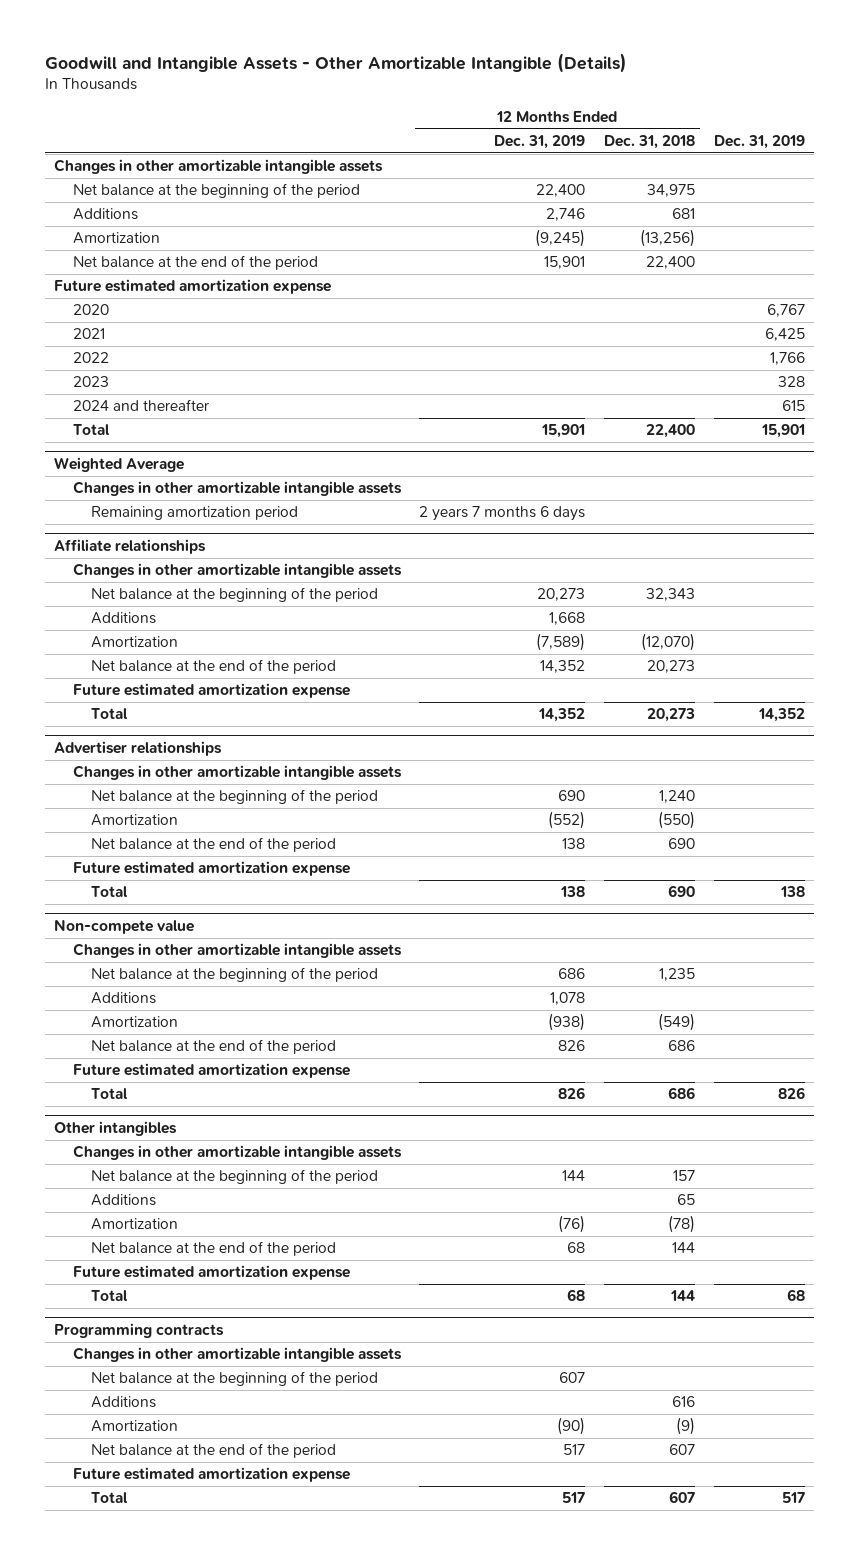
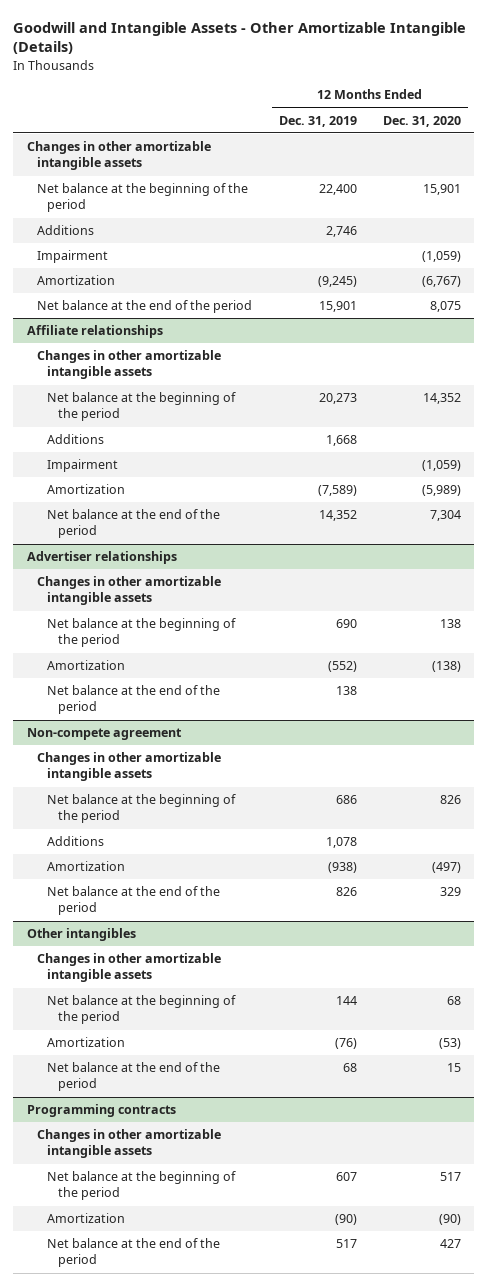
[603,134,695,149] Dec. 31, 2018 -> none
[713,134,805,149] Dec. 31, 2019 -> none
none -> [383,115,462,127] Dec. 31, 2020
none -> [36,250,108,264] Impairment
[54,279,332,295] Future estimated amortization expense -> none
[72,304,109,316] 2020 -> none
[72,328,105,340] 2021 -> none
[72,352,109,364] 2022 -> none
[72,376,109,388] 2023 -> none
[72,399,209,412] 2024 and thereafter -> none
[72,424,110,436] Total -> none
[54,456,185,472] Weighted Average -> none
[72,481,402,497] Changes in other amortizable intangible assets -> none
[91,506,299,521] Remaining amortization period -> none
none -> [47,459,119,473] Impairment
[72,683,350,699] Future estimated amortization expense -> none
[91,708,129,720] Total -> none
[72,861,350,877] Future estimated amortization expense -> none
[91,886,129,898] Total -> none
[54,919,195,934] Non-compete value -> [26,728,182,741] Non-compete agreement
[72,1063,350,1079] Future estimated amortization expense -> none
[91,1088,129,1100] Total -> none
[91,1194,157,1207] Additions -> none
[72,1265,350,1281] Future estimated amortization expense -> none
[91,1290,129,1302] Total -> none
[91,1396,157,1409] Additions -> none
[72,1467,350,1483] Future estimated amortization expense -> none
[91,1492,129,1504] Total -> none

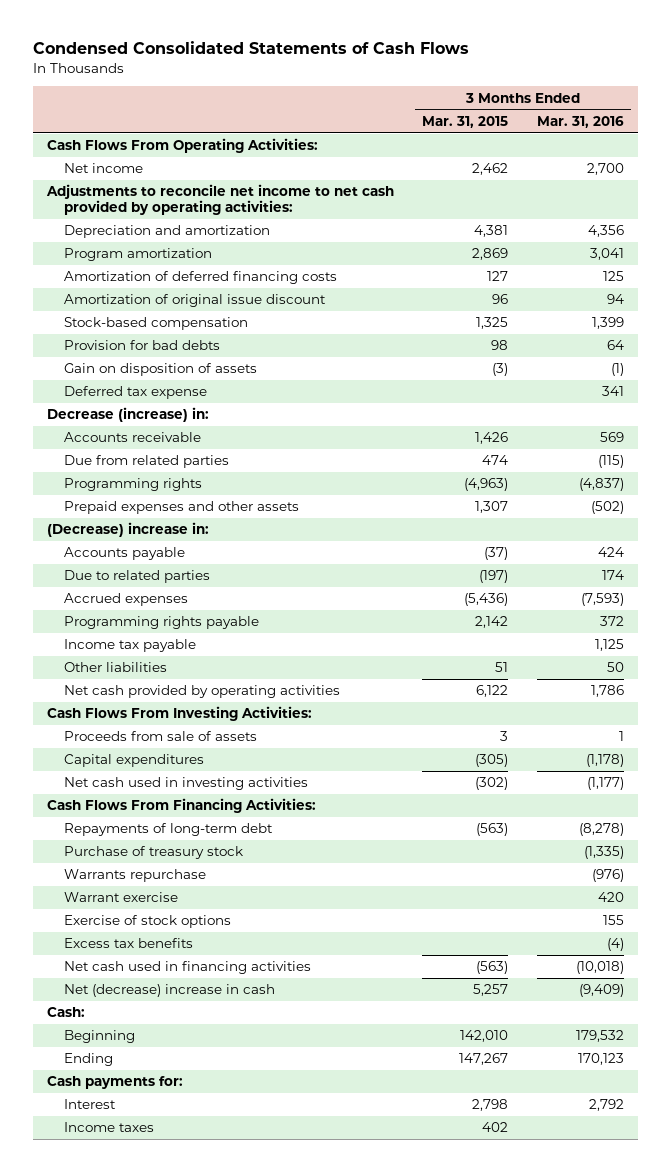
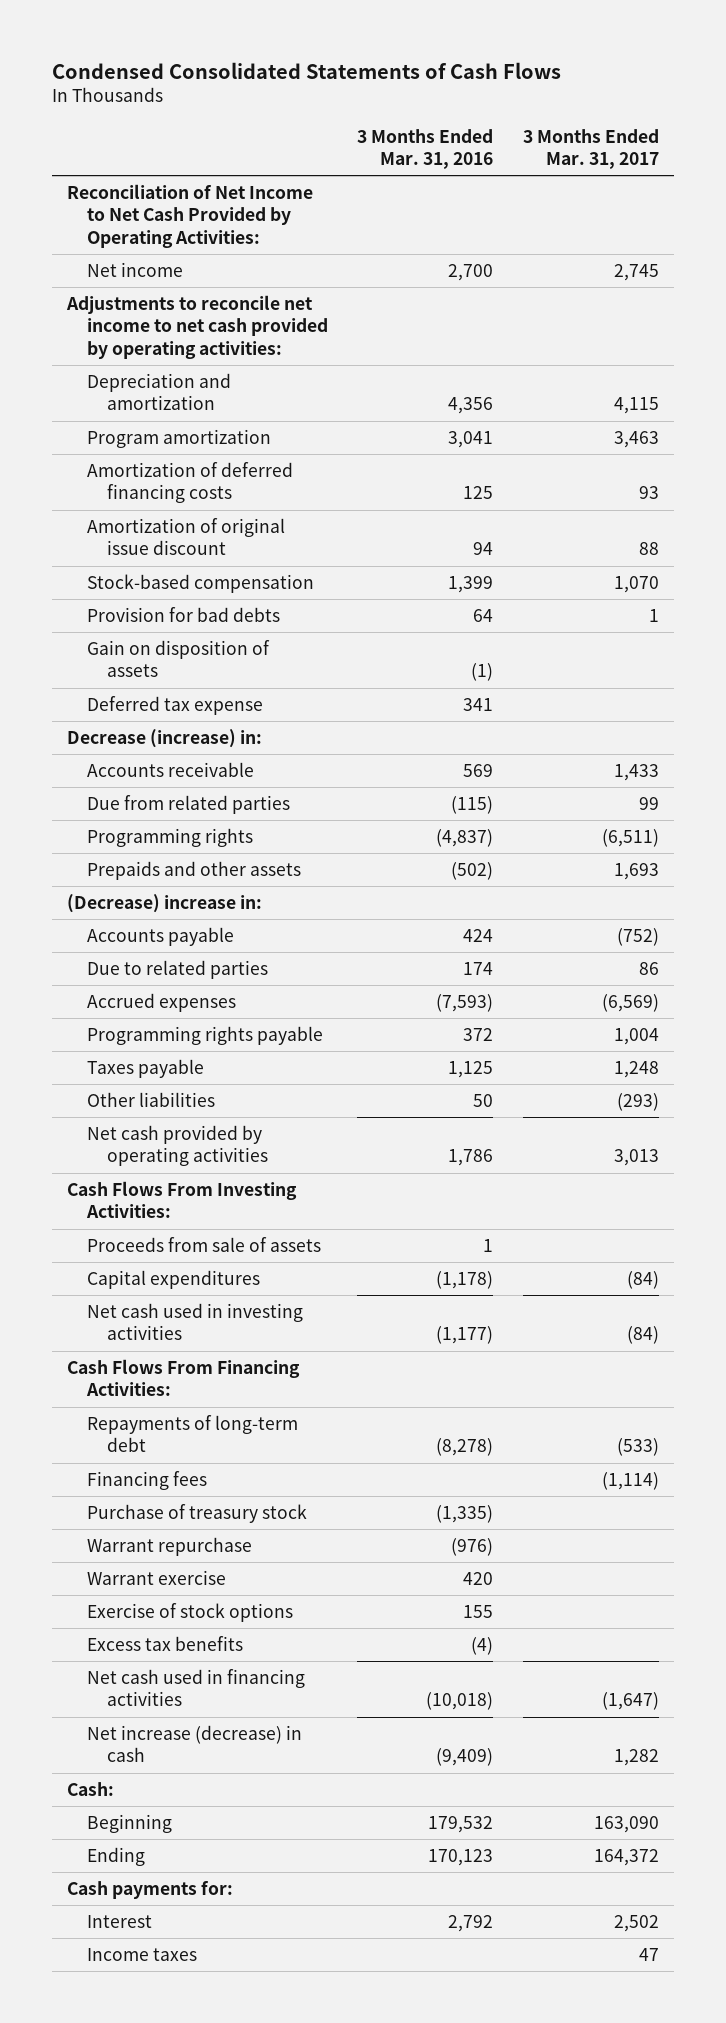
[422,115,509,128] Mar. 31, 2015 -> none
none -> [522,128,659,170] 3 Months Ended Mar. 31, 2017
[46,138,318,154] Cash Flows From Operating Activities: -> [66,183,313,248] Reconciliation of Net Income to Net Cash Provided by Operating Activities:
[64,501,300,515] Prepaid expenses and other assets -> [86,860,301,880] Prepaids and other assets
[64,639,197,653] Income tax payable -> [86,1058,204,1078] Taxes payable
none -> [86,1470,207,1490] Financing fees
[64,869,207,883] Warrants repurchase -> [86,1536,252,1556] Warrant repurchase
[64,984,276,998] Net (decrease) increase in cash -> [86,1724,302,1763] Net increase (decrease) in cash

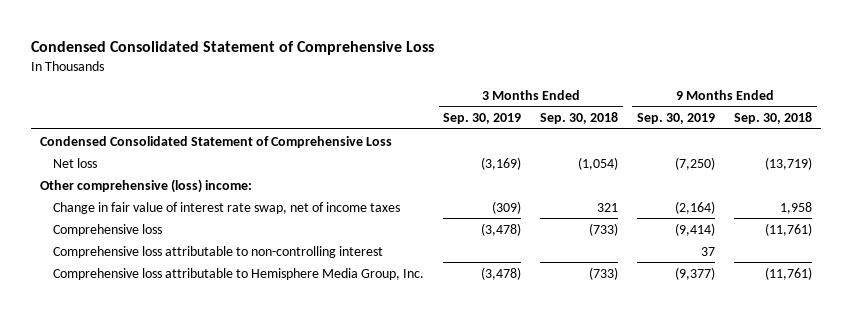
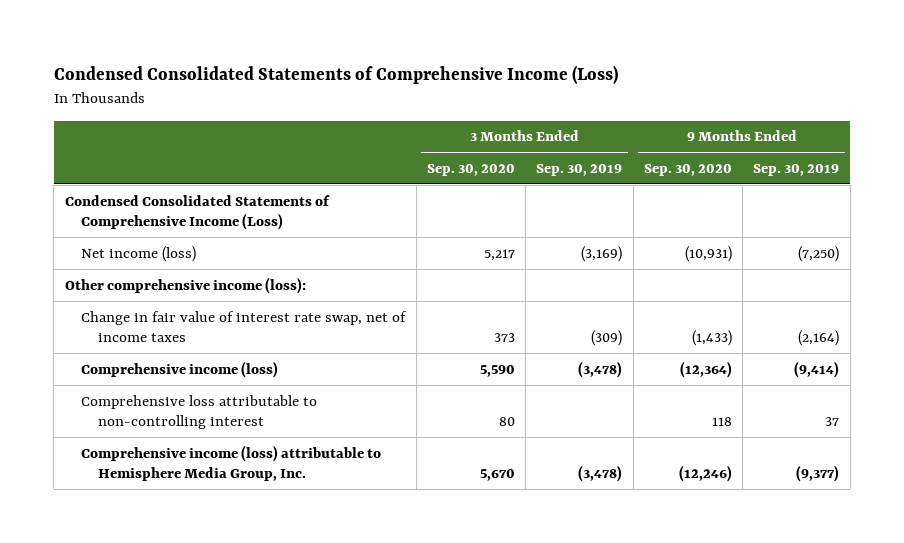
[30,41,434,56] Condensed Consolidated Statement of Comprehensive Loss -> [53,65,618,85] Condensed Consolidated Statements of Comprehensive Income (Loss)
[540,111,619,124] Sep. 30, 2018 -> none
[733,111,812,124] Sep. 30, 2018 -> none
none -> [426,163,515,176] Sep. 30, 2020
none -> [643,163,732,176] Sep. 30, 2020
[40,135,393,148] Condensed Consolidated Statement of Comprehensive Loss -> [64,194,330,230] Condensed Consolidated Statements of Comprehensive Income (Loss)
[53,157,98,168] Net loss -> [81,245,197,262] Net income (loss)
[40,178,253,193] Other comprehensive (loss) income: -> [64,276,306,294] Other comprehensive income (loss):
[53,223,163,236] Comprehensive loss -> [81,360,279,378] Comprehensive income (loss)
[53,267,425,280] Comprehensive loss attributable to Hemisphere Media Group, Inc. -> [81,444,382,481] Comprehensive income (loss) attributable to Hemisphere Media Group, Inc.

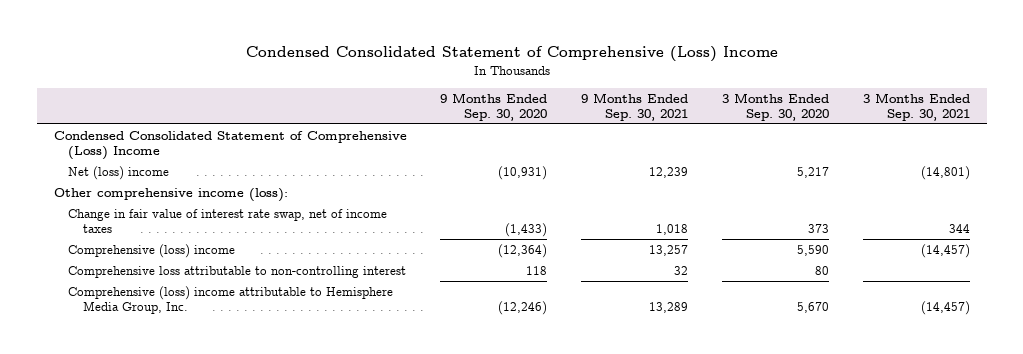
[53,65,618,85] Condensed Consolidated Statements of Comprehensive Income (Loss) -> [245,46,778,63] Condensed Consolidated Statement of Comprehensive (Loss) Income
[536,163,623,176] Sep. 30, 2019 -> none
[753,163,840,176] Sep. 30, 2019 -> none
none -> [581,92,689,122] 9 Months Ended Sep. 30, 2021
none -> [862,92,970,122] 3 Months Ended Sep. 30, 2021
[64,194,330,230] Condensed Consolidated Statements of Comprehensive Income (Loss) -> [53,130,407,161] Condensed Consolidated Statement of Comprehensive (Loss) Income
[81,245,197,262] Net income (loss) -> [68,165,170,180] Net (loss) income
[81,360,279,378] Comprehensive income (loss) -> [68,243,236,258] Comprehensive (loss) income
[81,444,382,481] Comprehensive income (loss) attributable to Hemisphere Media Group, Inc. -> [68,285,394,315] Comprehensive (loss) income attributable to Hemisphere Media Group, Inc.

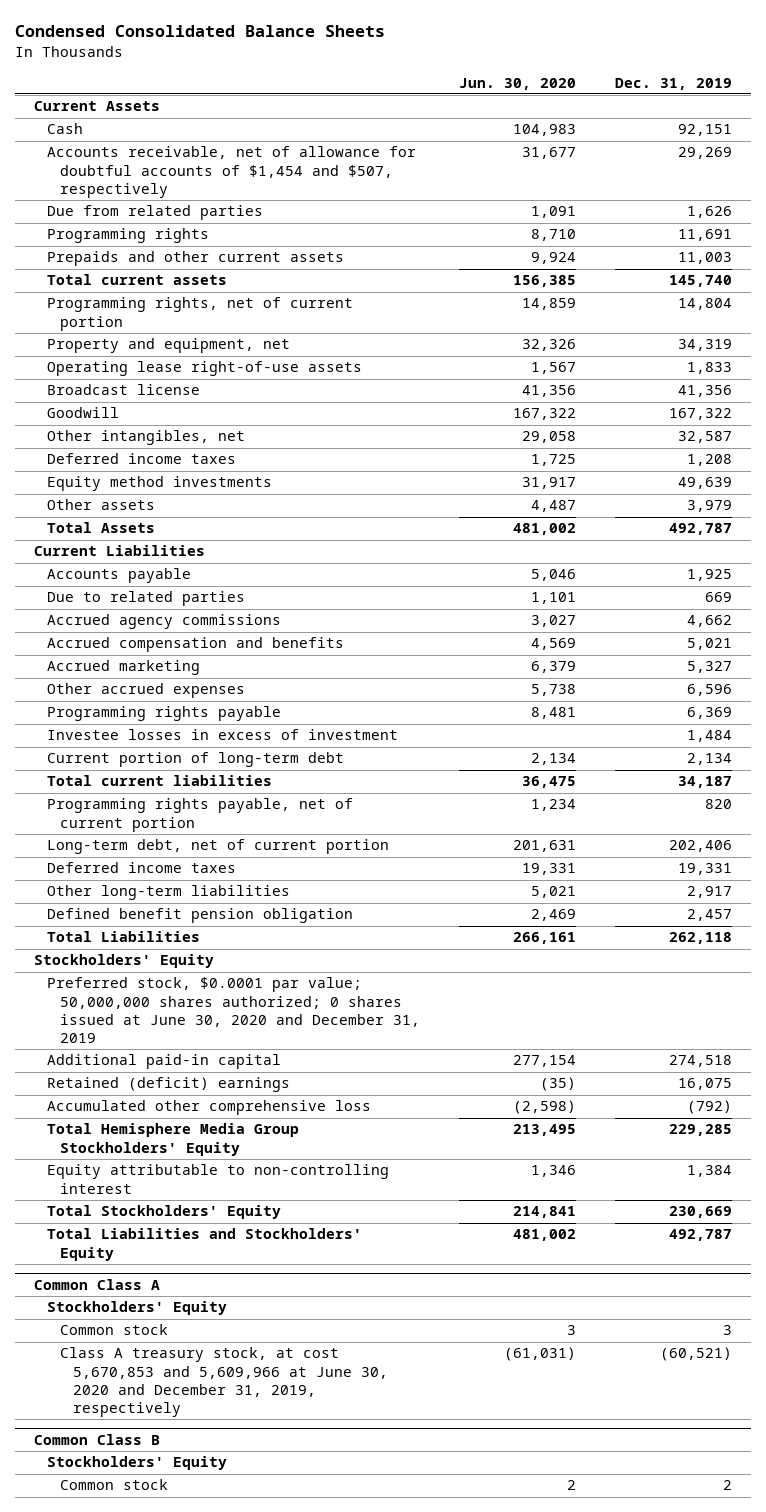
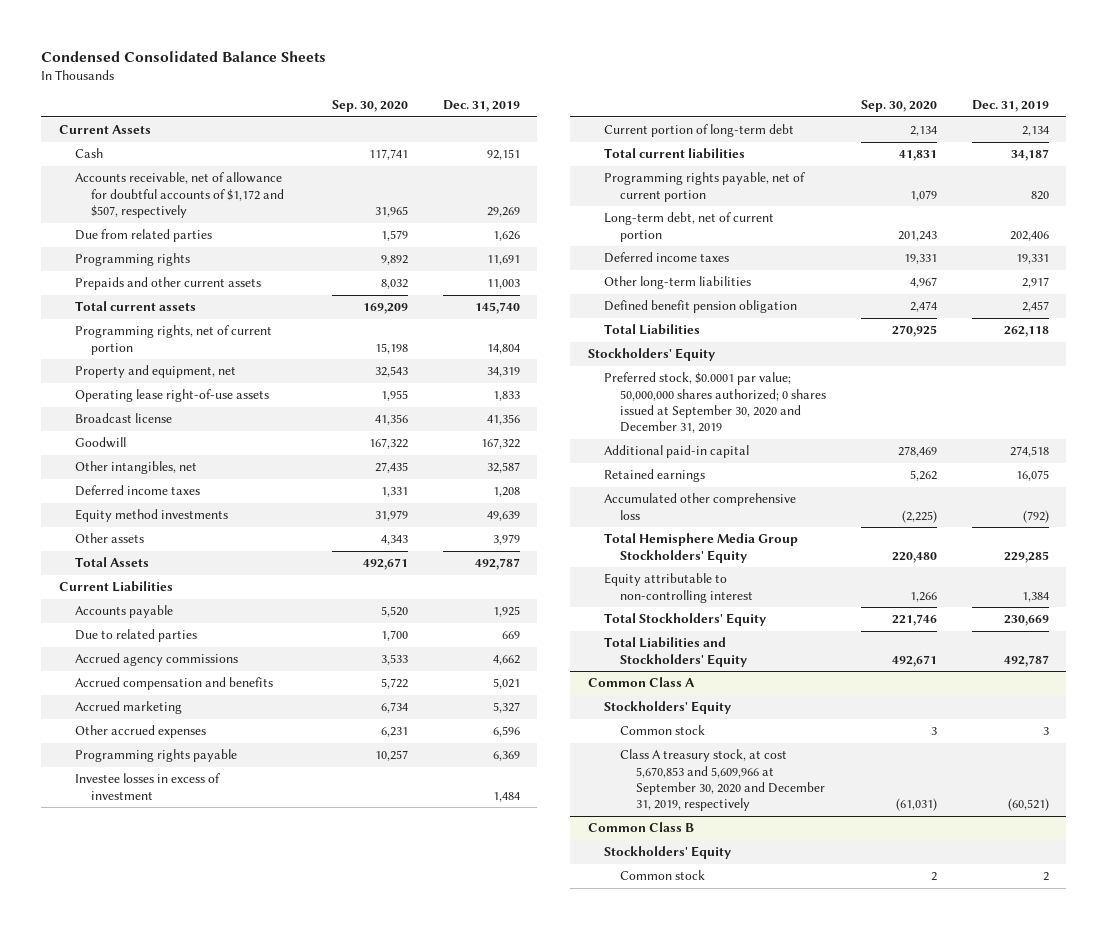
[458,77,576,90] Jun. 30, 2020 -> none
none -> [331,100,408,113] Sep. 30, 2020
[47,146,417,199] Accounts receivable, net of allowance for doubtful accounts of $1,454 and $507, respectively -> [74,172,284,218] Accounts receivable, net of allowance for doubtful accounts of $1,172 and $507, respectively
[47,977,421,1044] Preferred stock, $0.0001 par value; 50,000,000 shares authorized; 0 shares issued at June 30, 2020 and December 31, 2019 -> [603,372,827,434] Preferred stock, $0.0001 par value; 50,000,000 shares authorized; 0 shares issued at September 30, 2020 and December 31, 2019
[47,1077,291,1093] Retained (deficit) earnings -> [603,469,705,483] Retained earnings
[60,1347,389,1418] Class A treasury stock, at cost 5,670,853 and 5,609,966 at June 30, 2020 and December 31, 2019, respectively -> [620,749,826,812] Class A treasury stock, at cost 5,670,853 and 5,609,966 at September 30, 2020 and December 31, 2019, respectively

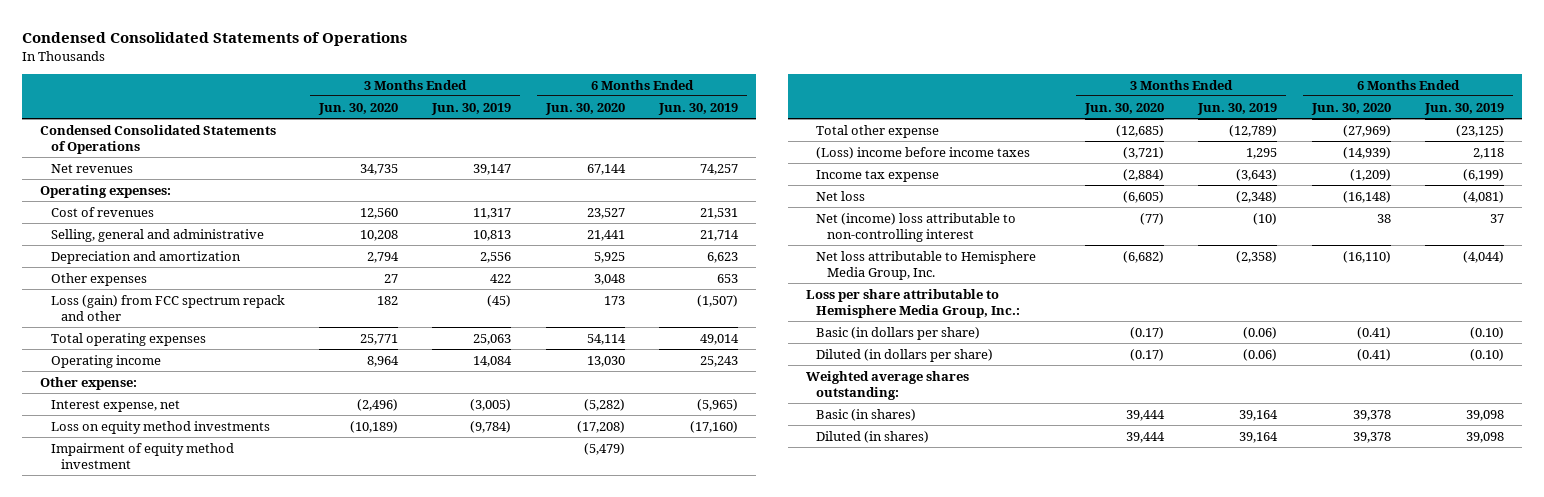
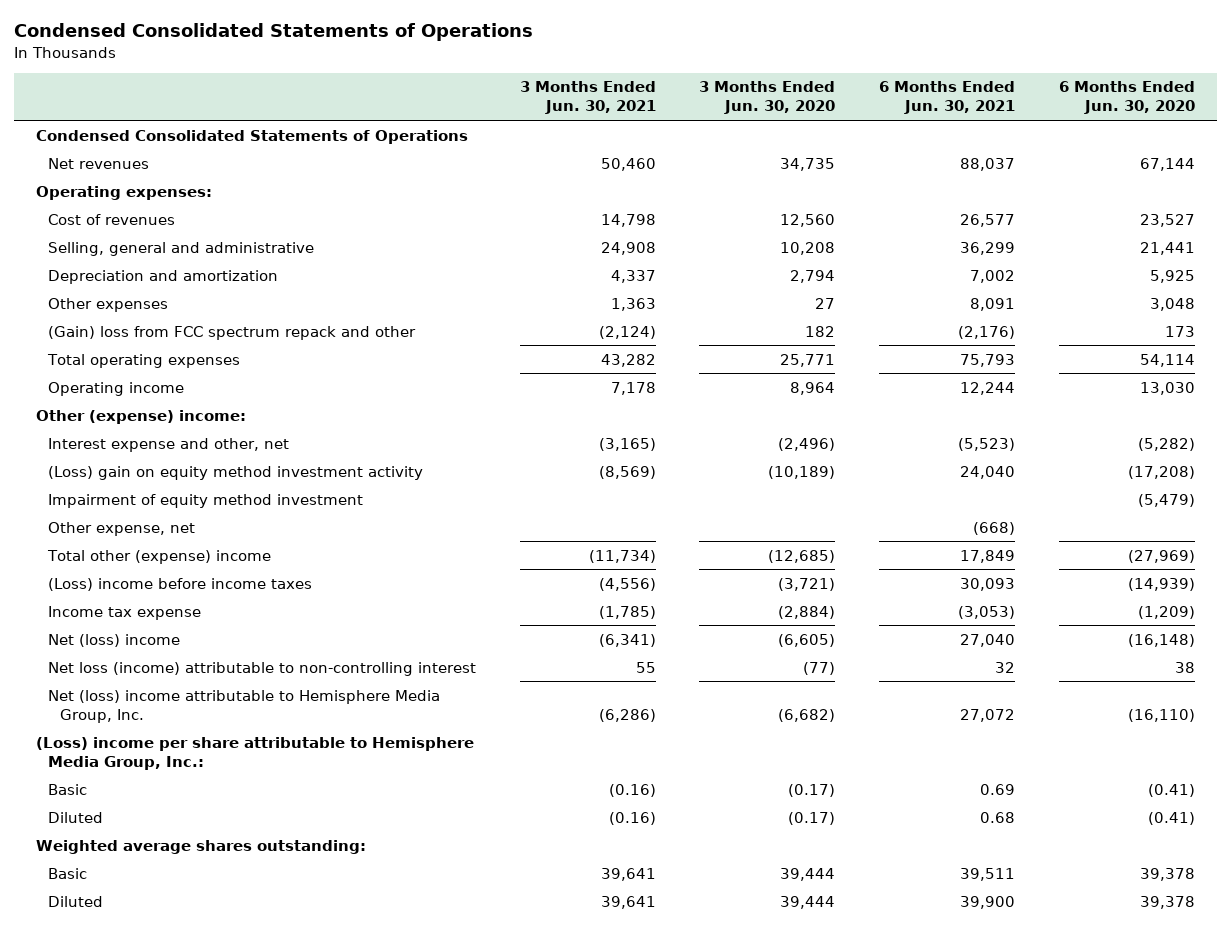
[431,102,512,115] Jun. 30, 2019 -> none
[658,102,739,115] Jun. 30, 2019 -> none
none -> [519,81,656,115] 3 Months Ended Jun. 30, 2021
none -> [879,81,1016,115] 6 Months Ended Jun. 30, 2021
[50,294,285,321] Loss (gain) from FCC spectrum repack and other -> [47,325,416,340] (Gain) loss from FCC spectrum repack and other
[39,376,137,390] Other expense: -> [35,409,246,424] Other (expense) income:
[50,399,180,412] Interest expense, net -> [47,437,289,452] Interest expense and other, net
[50,420,270,434] Loss on equity method investments -> [47,465,423,480] (Loss) gain on equity method investment activity
none -> [47,521,195,536] Other expense, net
[816,124,940,138] Total other expense -> [46,549,271,564] Total other (expense) income
[816,190,866,201] Net loss -> [47,633,180,647] Net (loss) income
[816,212,1017,242] Net (income) loss attributable to non-controlling interest -> [47,661,476,676] Net loss (income) attributable to non-controlling interest
[816,250,1037,280] Net loss attributable to Hemisphere Media Group, Inc. -> [47,689,440,723] Net (loss) income attributable to Hemisphere Media Group, Inc.
[805,288,1021,318] Loss per share attributable to Hemisphere Media Group, Inc.: -> [35,736,474,770] (Loss) income per share attributable to Hemisphere Media Group, Inc.:
[816,326,981,340] Basic (in dollars per share) -> [47,783,87,795] Basic
[816,348,994,362] Diluted (in dollars per share) -> [47,811,103,823] Diluted
[816,408,917,421] Basic (in shares) -> [47,867,87,879] Basic
[816,430,930,443] Diluted (in shares) -> [47,895,103,907] Diluted

